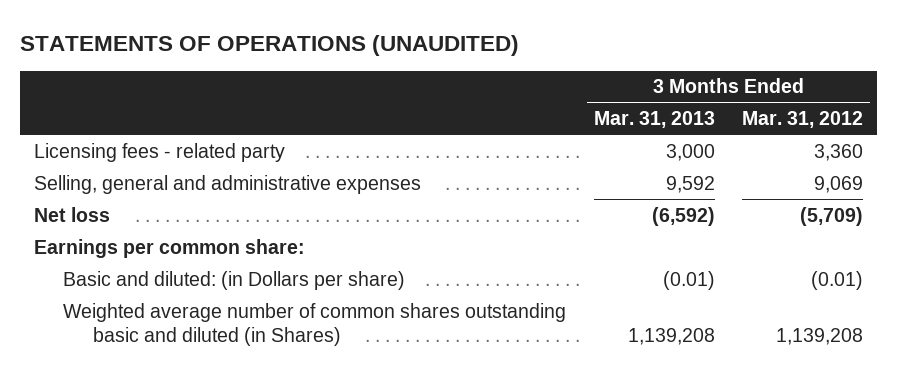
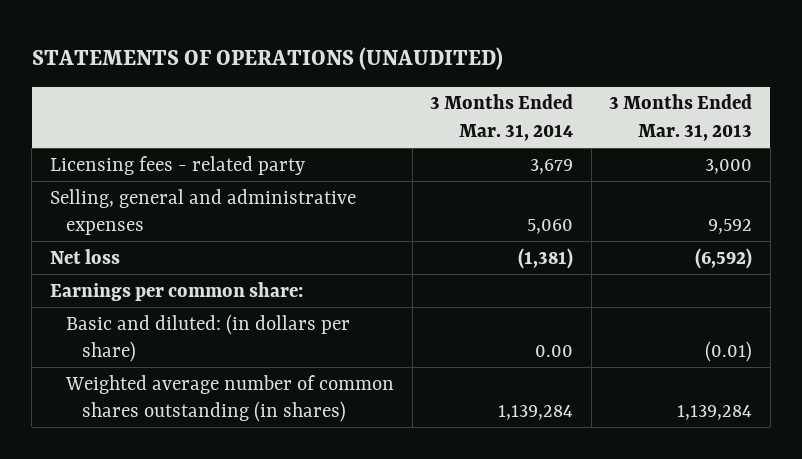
[742,111,864,129] Mar. 31, 2012 -> none
none -> [430,94,574,141] 3 Months Ended Mar. 31, 2014
[63,270,406,290] Basic and diluted: (in Dollars per share) -> [66,313,351,363] Basic and diluted: (in dollars per share)
[63,302,567,347] Weighted average number of common shares outstanding basic and diluted (in Shares) -> [65,374,395,423] Weighted average number of common shares outstanding (in shares)
[627,328,715,346] 1,139,208 -> [677,405,753,421] 1,139,284

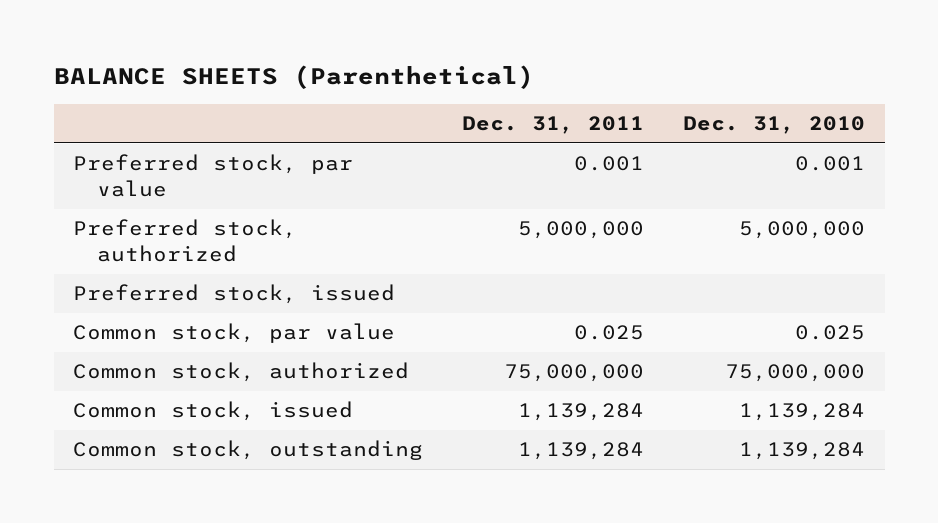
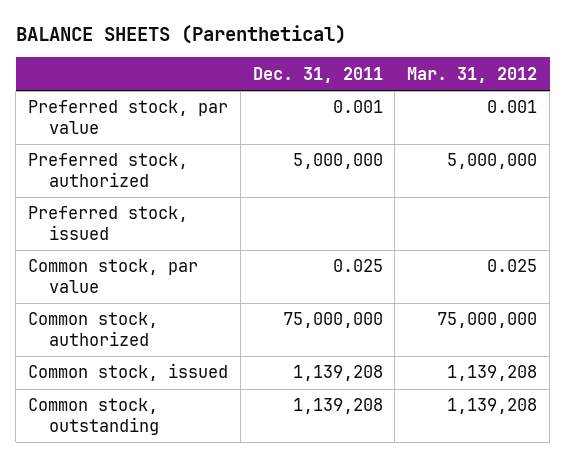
[683,116,866,135] Dec. 31, 2010 -> none
none -> [407,66,538,83] Mar. 31, 2012
[518,403,645,422] 1,139,284 -> [292,365,383,382] 1,139,208
[518,442,645,461] 1,139,284 -> [292,398,383,415] 1,139,208

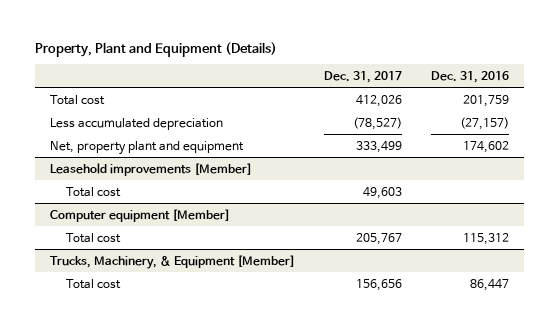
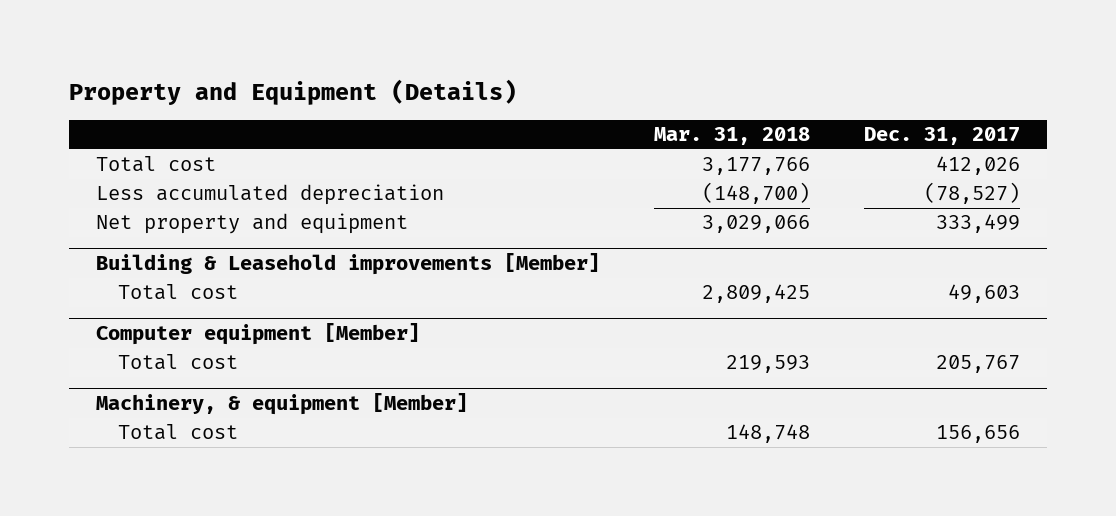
[35,42,278,58] Property, Plant and Equipment (Details) -> [68,78,517,105] Property and Equipment (Details)
[431,70,510,83] Dec. 31, 2016 -> none
none -> [654,127,811,146] Mar. 31, 2018
[49,140,244,155] Net, property plant and equipment -> [95,213,408,235] Net property and equipment
[49,162,252,176] Leasehold improvements [Member] -> [95,253,600,276] Building & Leasehold improvements [Member]
[49,254,295,269] Trucks, Machinery, & Equipment [Member] -> [95,393,468,416] Machinery, & equipment [Member]

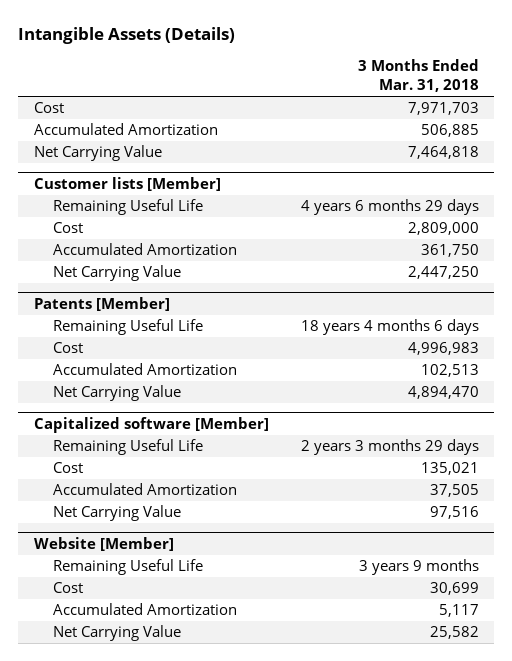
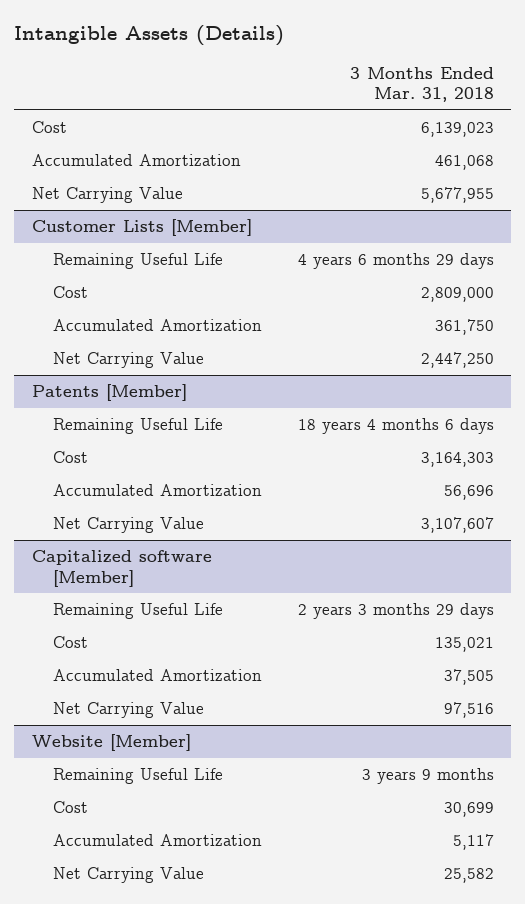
[407,102,479,116] 7,971,703 -> [420,122,494,138] 6,139,023
[420,124,479,138] 506,885 -> [434,155,494,171] 461,068
[407,146,479,160] 7,464,818 -> [420,187,494,204] 5,677,955
[33,176,221,191] Customer lists [Member] -> [31,219,252,237] Customer Lists [Member]
[407,342,479,356] 4,996,983 -> [420,452,494,468] 3,164,303
[420,364,479,378] 102,513 -> [443,485,494,501] 56,696
[407,386,479,400] 4,894,470 -> [420,517,494,534] 3,107,607

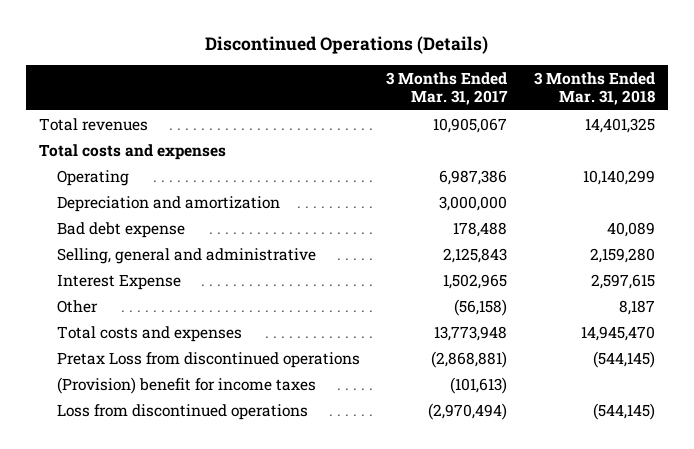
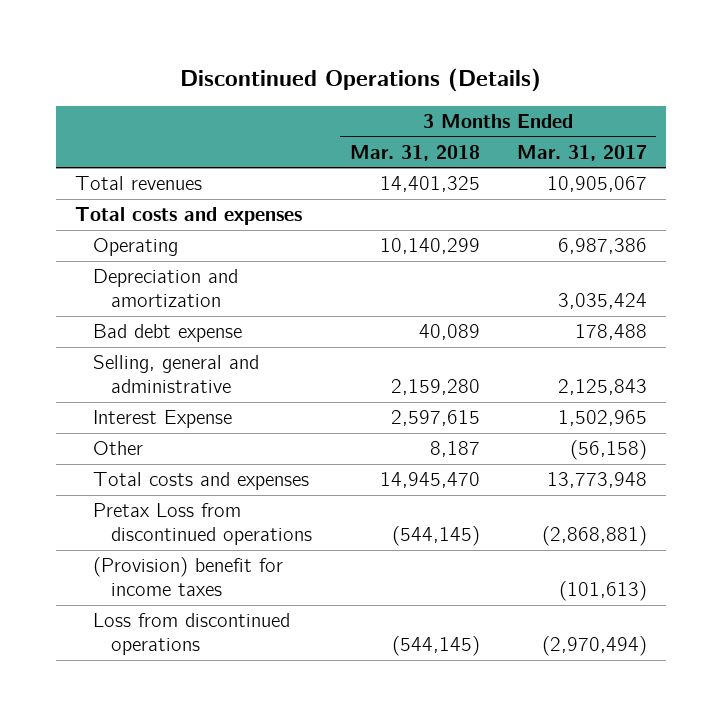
[439,195,508,211] 3,000,000 -> [557,293,647,310] 3,035,424

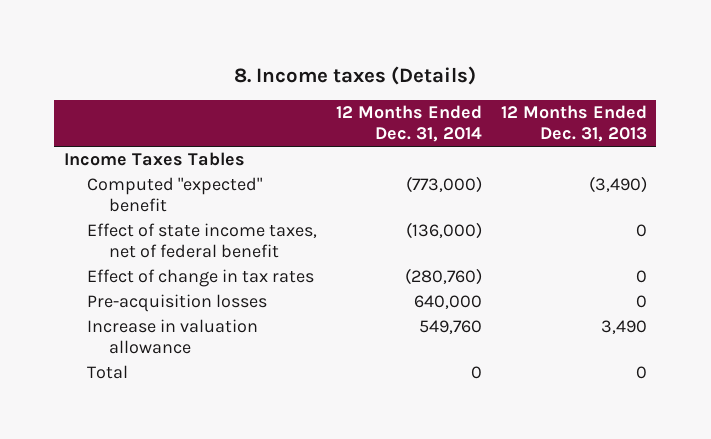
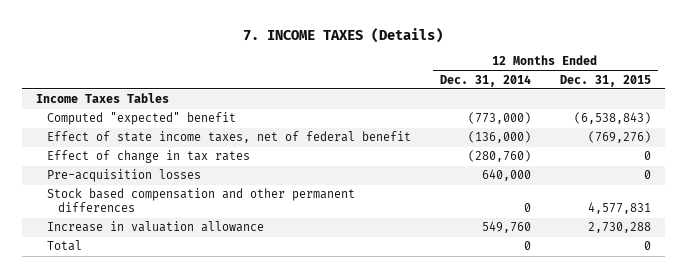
[234,66,477,86] 8. Income taxes (Details) -> [243,27,444,43] 7. INCOME TAXES (Details)
[500,105,647,143] 12 Months Ended Dec. 31, 2013 -> none
none -> [559,74,651,87] Dec. 31, 2015
none -> [46,188,355,213] Stock based compensation and other permanent differences

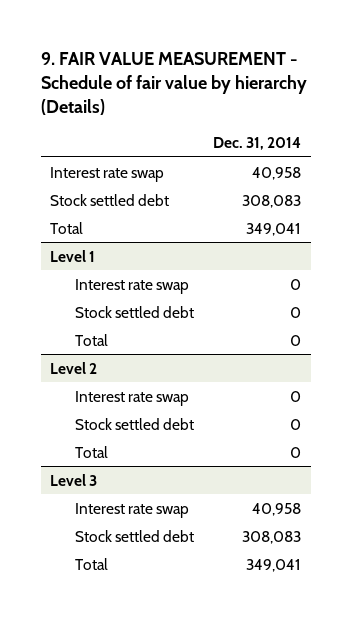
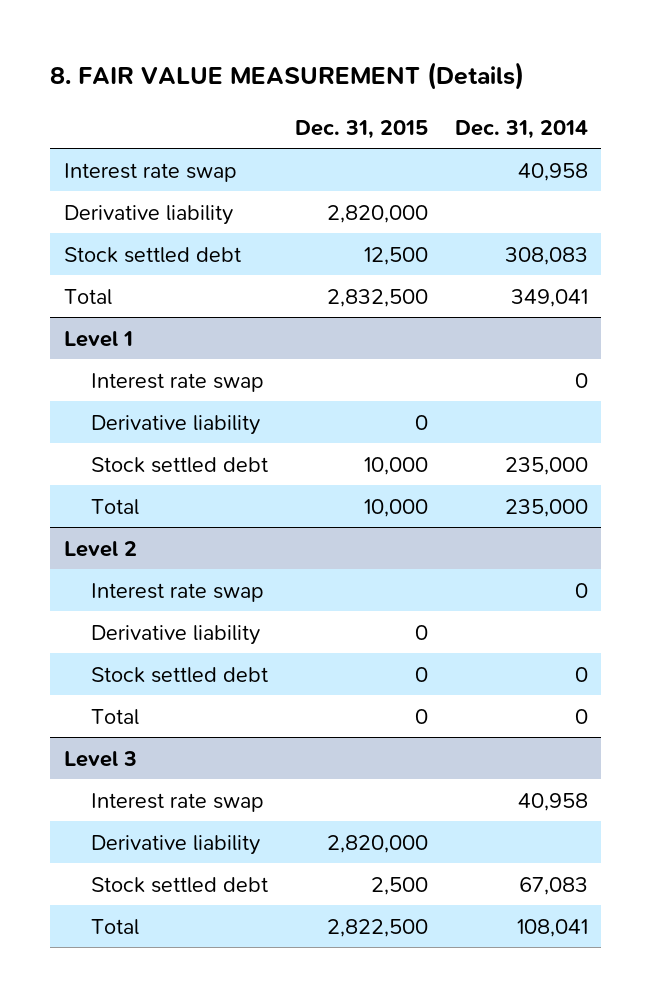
[40,51,307,115] 9. FAIR VALUE MEASUREMENT - Schedule of fair value by hierarchy (Details) -> [50,62,525,91] 8. FAIR VALUE MEASUREMENT (Details)
none -> [294,119,428,139] Dec. 31, 2015
none -> [63,204,233,225] Derivative liability
none -> [90,414,260,435] Derivative liability
[290,306,302,318] 0 -> [504,456,588,475] 235,000
[290,334,302,346] 0 -> [504,498,588,517] 235,000
none -> [90,624,260,645] Derivative liability
none -> [90,834,260,855] Derivative liability
[242,530,302,544] 308,083 -> [518,876,588,895] 67,083
[246,558,302,572] 349,041 -> [516,918,588,937] 108,041

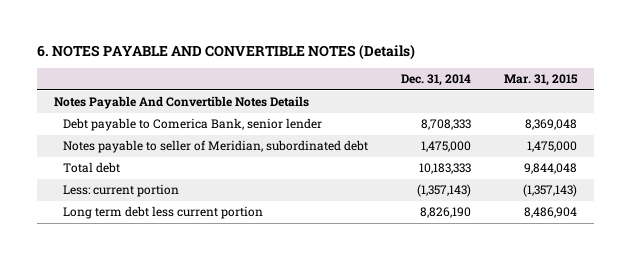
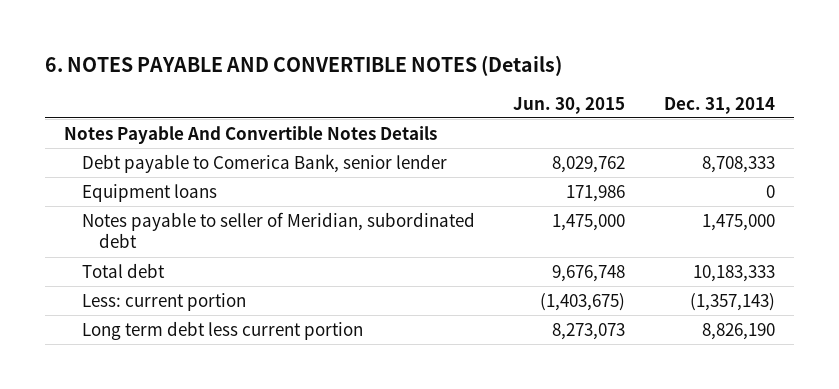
[504,73,579,86] Mar. 31, 2015 -> none
none -> [513,96,626,114] Jun. 30, 2015
none -> [81,183,217,202] Equipment loans

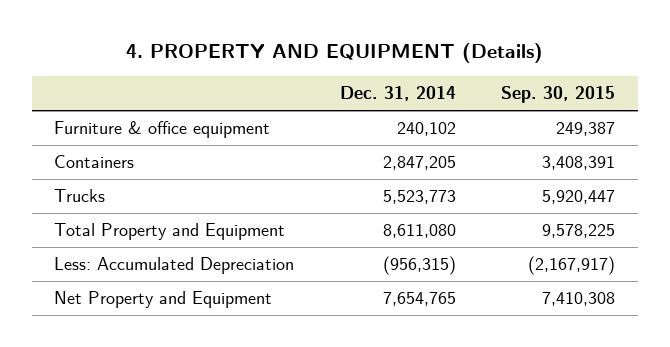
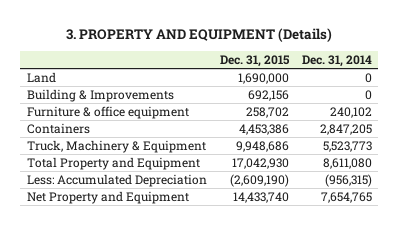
[125,43,543,64] 4. PROPERTY AND EQUIPMENT (Details) -> [66,27,333,42] 3. PROPERTY AND EQUIPMENT (Details)
[501,85,616,103] Sep. 30, 2015 -> none
none -> [219,54,290,67] Dec. 31, 2015
none -> [26,72,56,84] Land
none -> [26,89,174,103] Building & Improvements
[54,189,106,203] Trucks -> [26,140,206,154] Truck, Machinery & Equipment

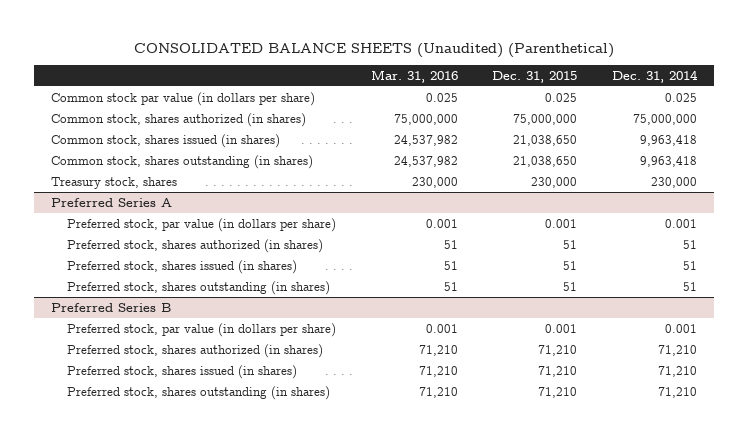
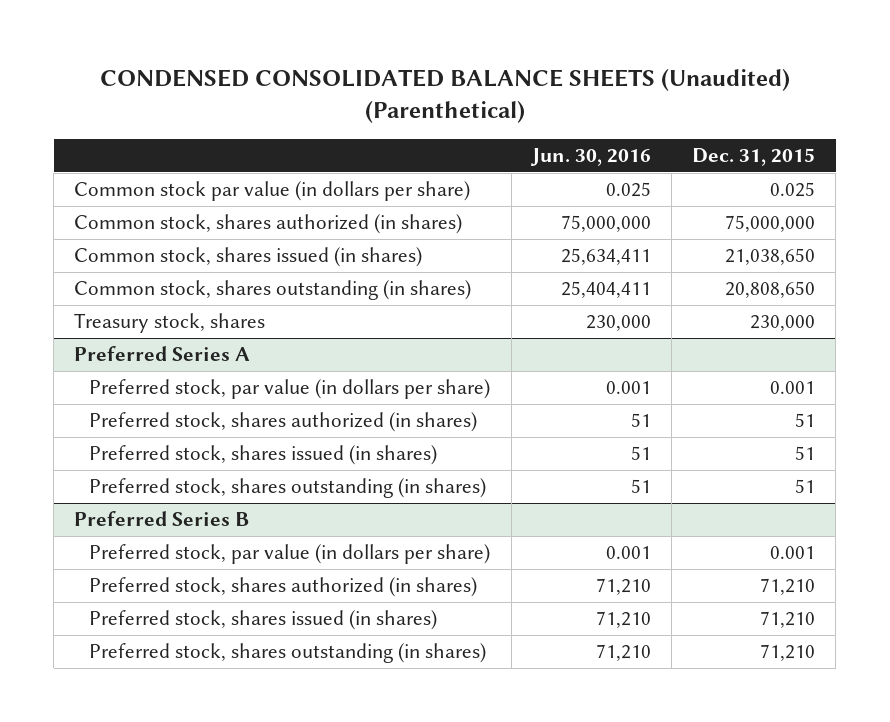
[134,42,615,58] CONSOLIDATED BALANCE SHEETS (Unaudited) (Parenthetical) -> [99,68,790,124] CONDENSED CONSOLIDATED BALANCE SHEETS (Unaudited) (Parenthetical)
[370,69,458,83] Mar. 31, 2016 -> none
[612,69,699,83] Dec. 31, 2014 -> none
none -> [529,148,651,167] Jun. 30, 2016
[513,155,578,167] 21,038,650 -> [725,281,816,299] 20,808,650

